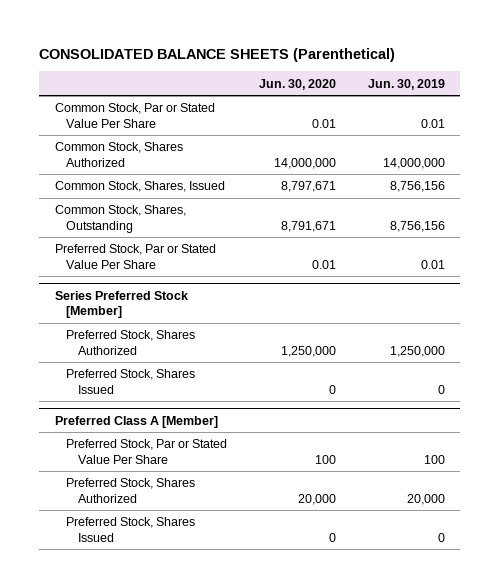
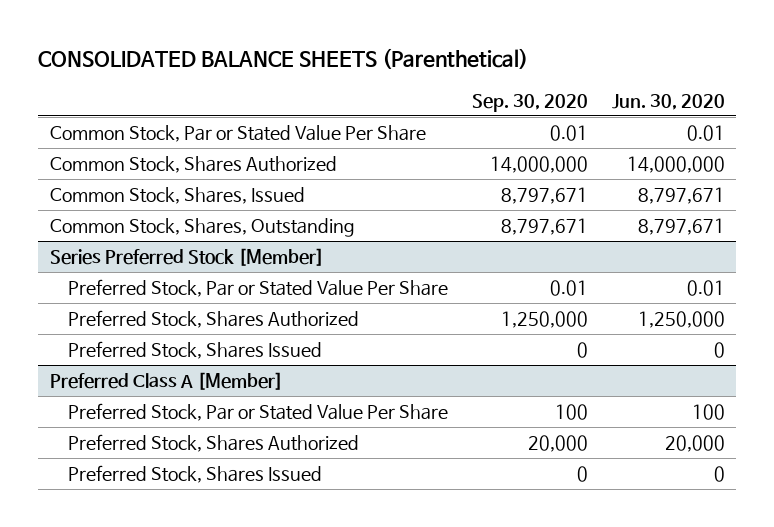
[367,78,445,90] Jun. 30, 2019 -> none
none -> [471,93,588,112] Sep. 30, 2020
[54,244,216,269] Preferred Stock, Par or Stated Value Per Share -> none
[281,220,337,232] 8,791,671 -> [637,218,725,236] 8,797,671
none -> [68,279,449,298] Preferred Stock, Par or Stated Value Per Share

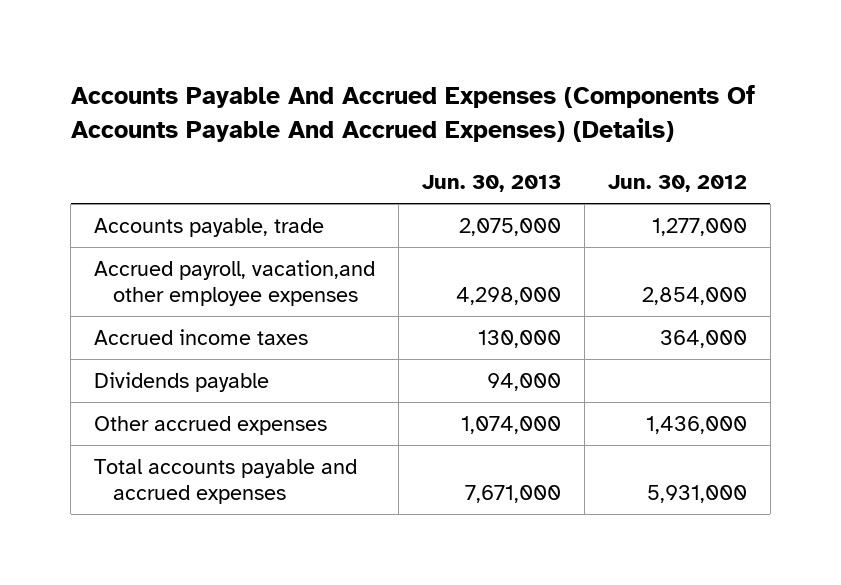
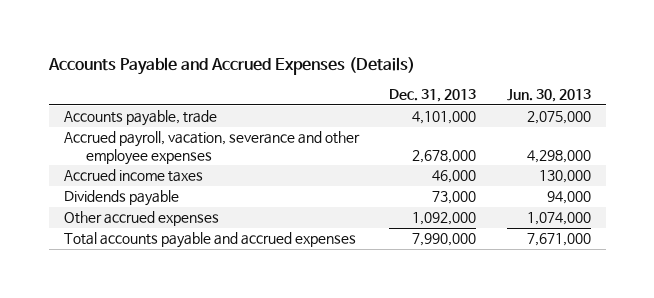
[70,85,755,143] Accounts Payable And Accrued Expenses (Components Of Accounts Payable And Accrued Expenses) (Details) -> [47,57,415,76] Accounts Payable and Accrued Expenses (Details)
[607,174,747,192] Jun. 30, 2012 -> none
none -> [389,89,477,103] Dec. 31, 2013
[94,259,376,306] Accrued payroll, vacation,and other employee expenses -> [63,131,360,165] Accrued payroll, vacation, severance and other employee expenses

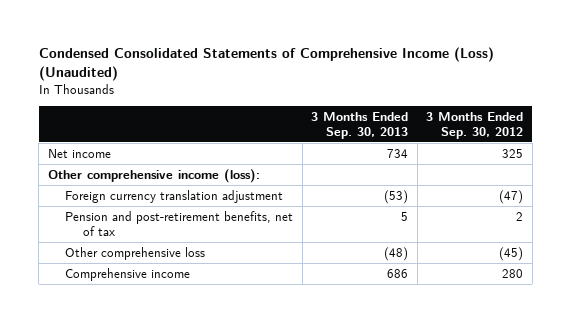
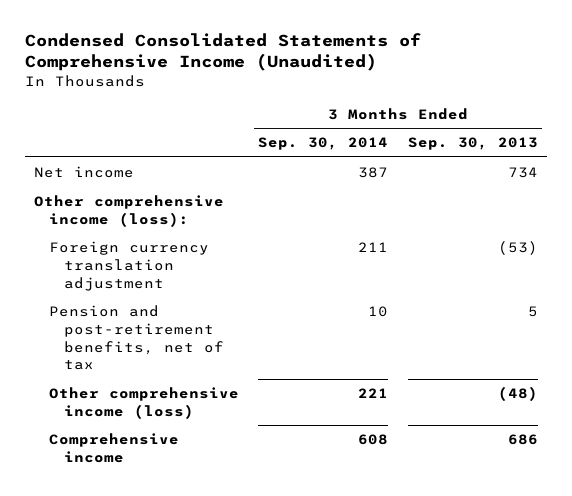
[38,46,494,82] Condensed Consolidated Statements of Comprehensive Income (Loss) (Unaudited) -> [24,33,421,72] Condensed Consolidated Statements of Comprehensive Income (Unaudited)
[426,111,524,139] 3 Months Ended Sep. 30, 2012 -> none
none -> [258,137,389,151] Sep. 30, 2014
[65,246,206,260] Other comprehensive loss -> [49,387,240,419] Other comprehensive income (loss)

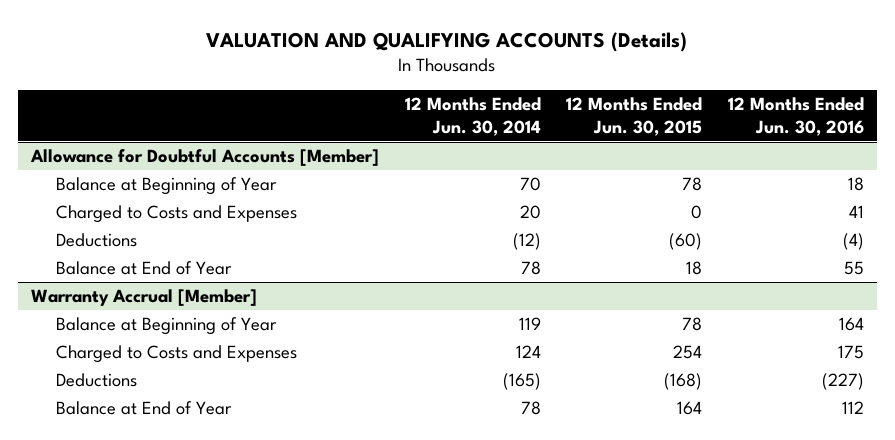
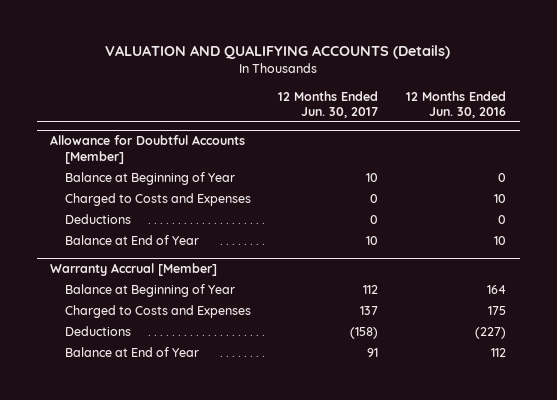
[404,96,541,136] 12 Months Ended Jun. 30, 2014 -> none
[566,96,703,136] 12 Months Ended Jun. 30, 2015 -> none
none -> [278,90,379,119] 12 Months Ended Jun. 30, 2017
[847,177,864,192] 18 -> [498,172,507,182] 0
[848,205,864,219] 41 -> [494,193,507,203] 10
[842,233,864,251] (4) -> [498,214,507,224] 0
[843,261,864,276] 55 -> [494,235,507,245] 10

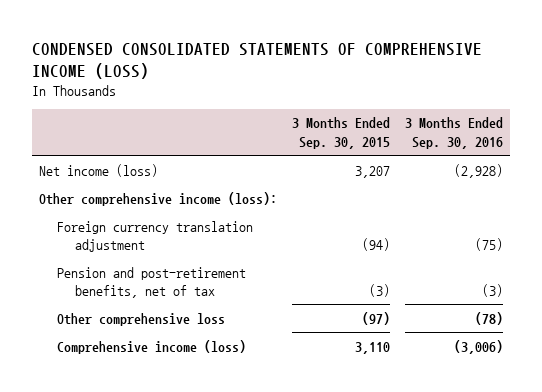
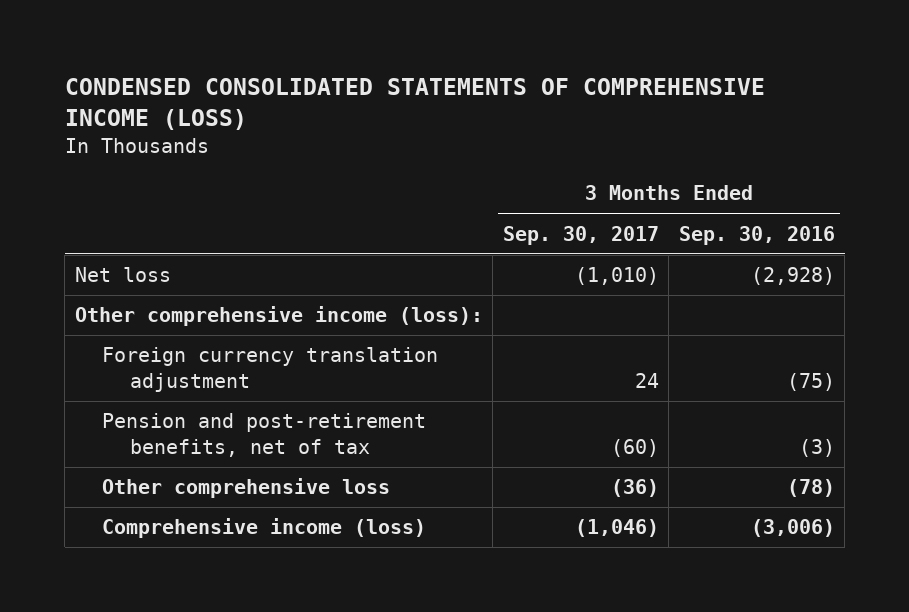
[291,117,390,149] 3 Months Ended Sep. 30, 2015 -> none
none -> [502,225,659,245] Sep. 30, 2017
[39,163,159,177] Net income (loss) -> [74,267,171,283] Net loss

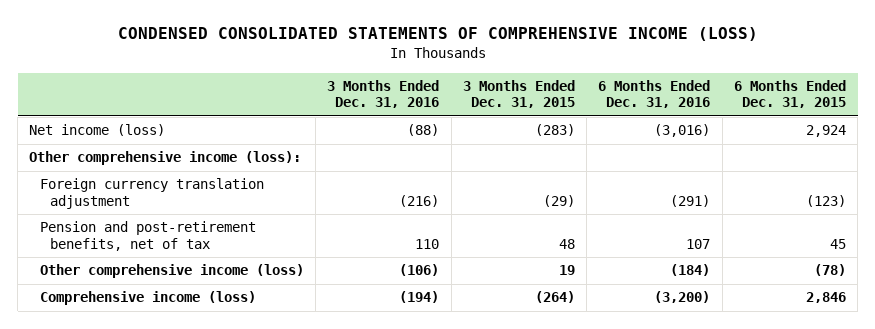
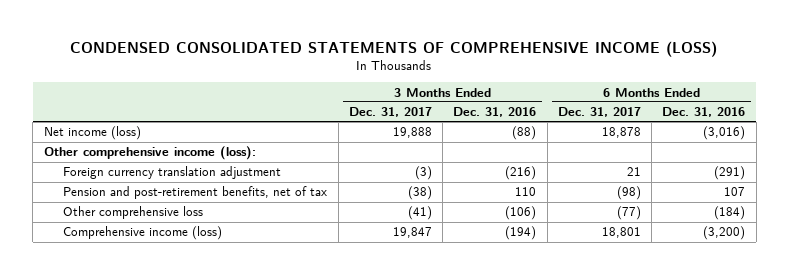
[462,80,575,109] 3 Months Ended Dec. 31, 2015 -> none
[733,80,846,109] 6 Months Ended Dec. 31, 2015 -> none
none -> [348,107,432,118] Dec. 31, 2017
none -> [557,107,641,118] Dec. 31, 2017
[39,264,304,279] Other comprehensive income (loss) -> [63,206,204,220] Other comprehensive loss

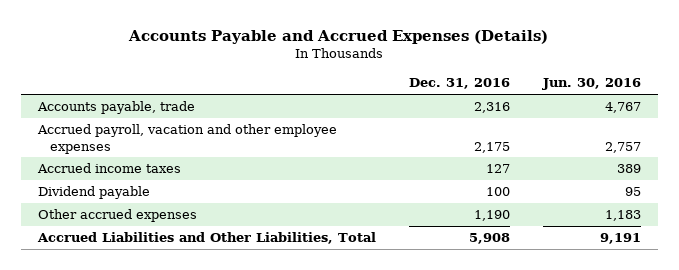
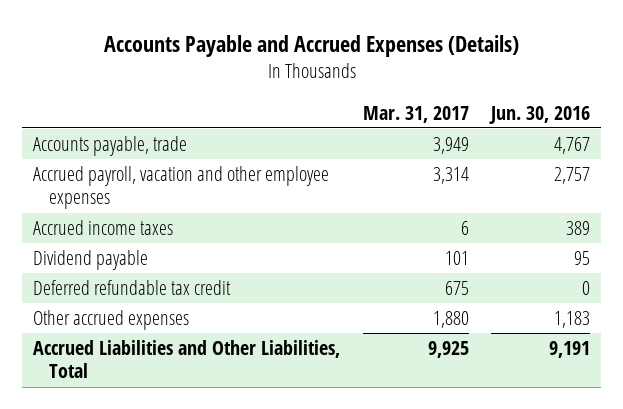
[408,78,510,90] Dec. 31, 2016 -> none
none -> [362,105,469,123] Mar. 31, 2017
none -> [33,279,232,295] Deferred refundable tax credit

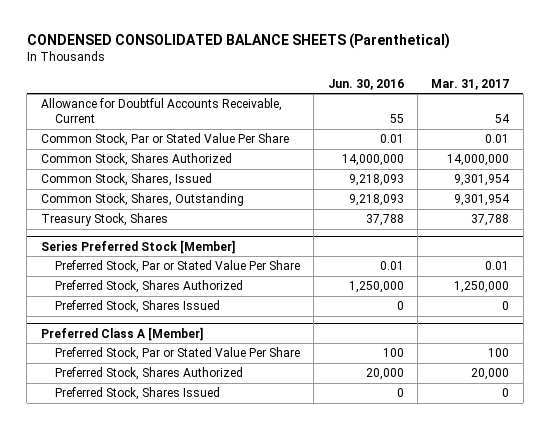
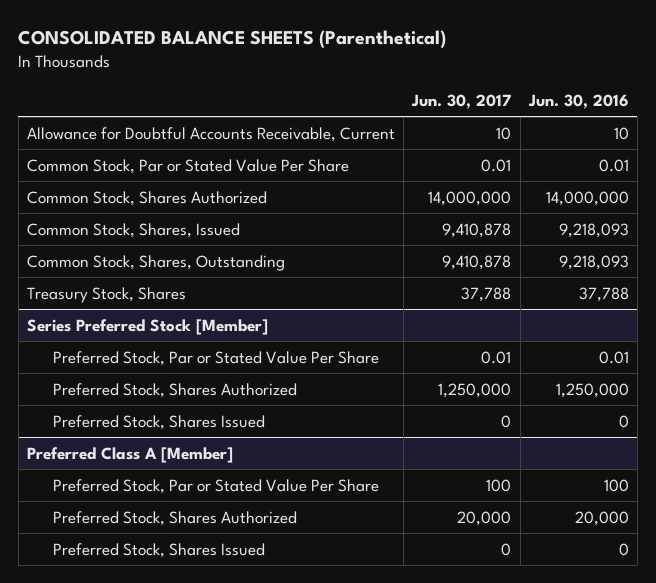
[26,33,450,50] CONDENSED CONSOLIDATED BALANCE SHEETS (Parenthetical) -> [18,30,447,50] CONSOLIDATED BALANCE SHEETS (Parenthetical)
[431,78,510,90] Mar. 31, 2017 -> none
none -> [411,93,512,109] Jun. 30, 2017
[389,114,404,124] 55 -> [613,126,629,140] 10

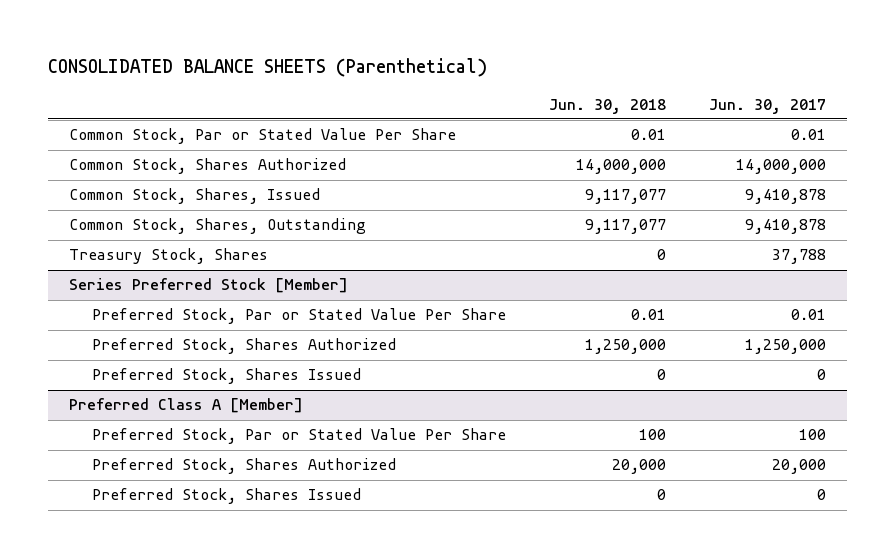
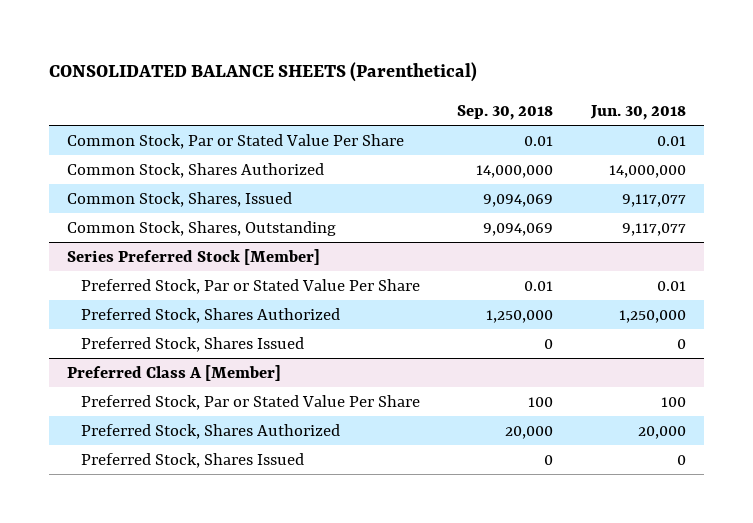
[708,98,826,114] Jun. 30, 2017 -> none
none -> [457,104,554,120] Sep. 30, 2018
[69,248,269,265] Treasury Stock, Shares -> none

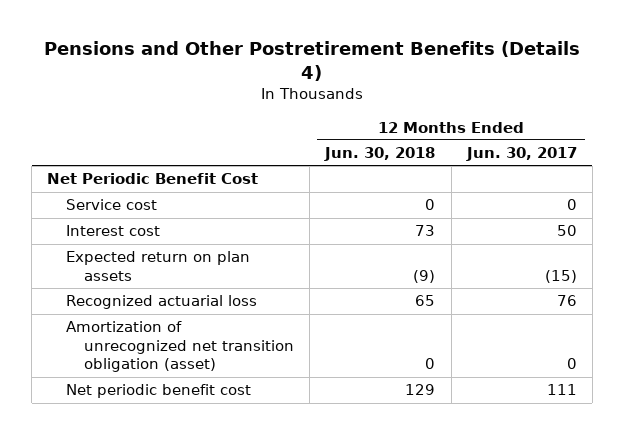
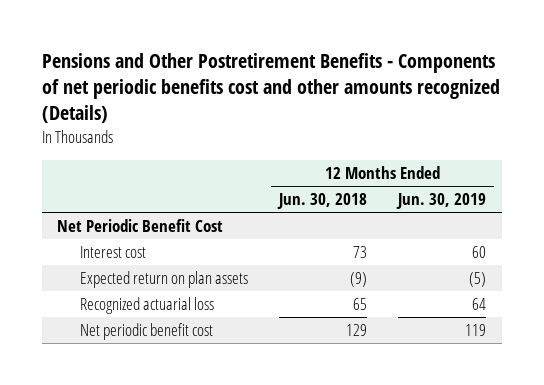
[44,41,581,81] Pensions and Other Postretirement Benefits (Details 4) -> [41,52,500,124] Pensions and Other Postretirement Benefits - Components of net periodic benefits cost and other amounts recognized (Details)
[465,147,577,162] Jun. 30, 2017 -> none
none -> [396,193,487,210] Jun. 30, 2019
[65,199,157,211] Service cost -> none
[65,321,294,373] Amortization of unrecognized net transition obligation (asset) -> none

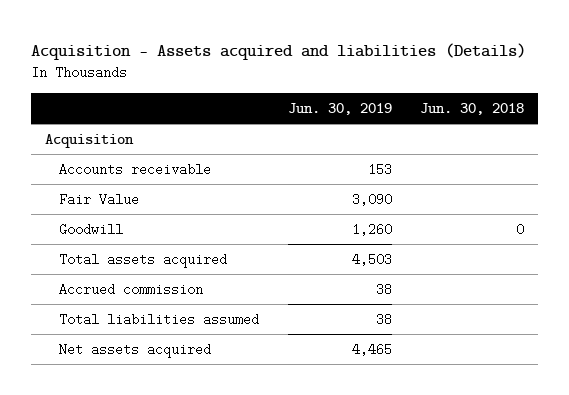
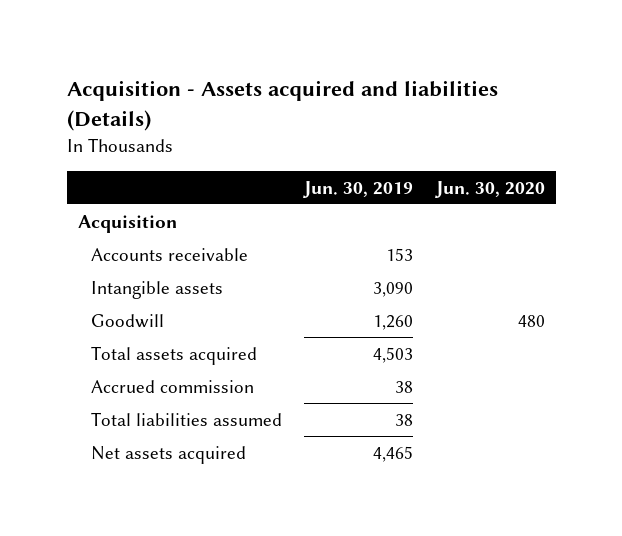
[419,102,524,115] Jun. 30, 2018 -> none
none -> [434,180,545,198] Jun. 30, 2020
[59,192,140,206] Fair Value -> [91,280,224,299] Intangible assets

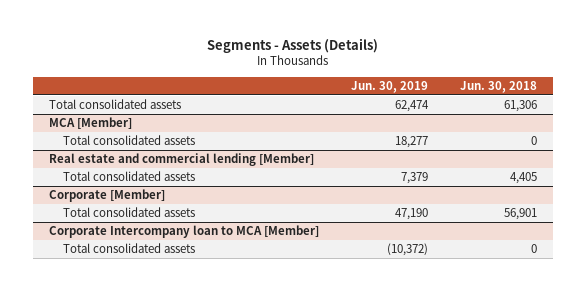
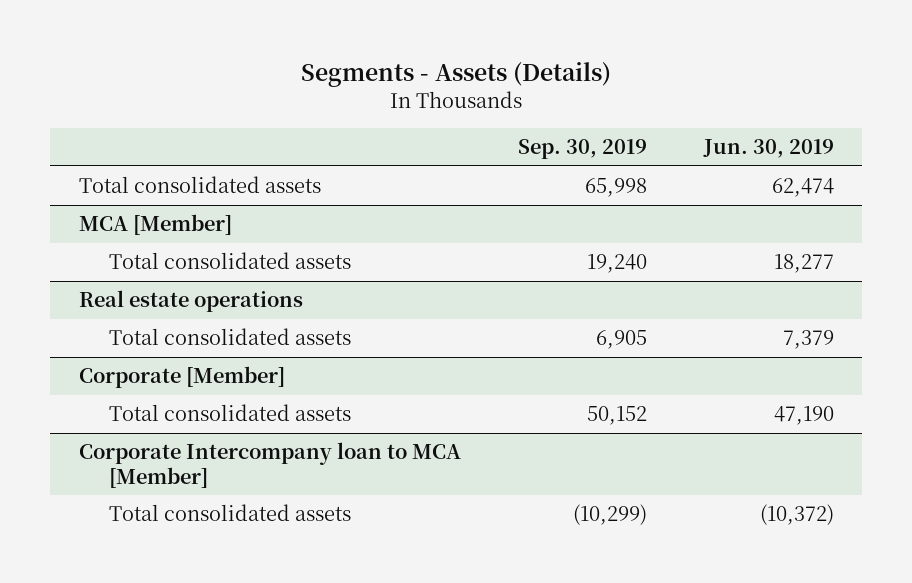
[460,80,538,93] Jun. 30, 2018 -> none
none -> [517,139,647,160] Sep. 30, 2019
[48,153,314,167] Real estate and commercial lending [Member] -> [78,290,303,313] Real estate operations

